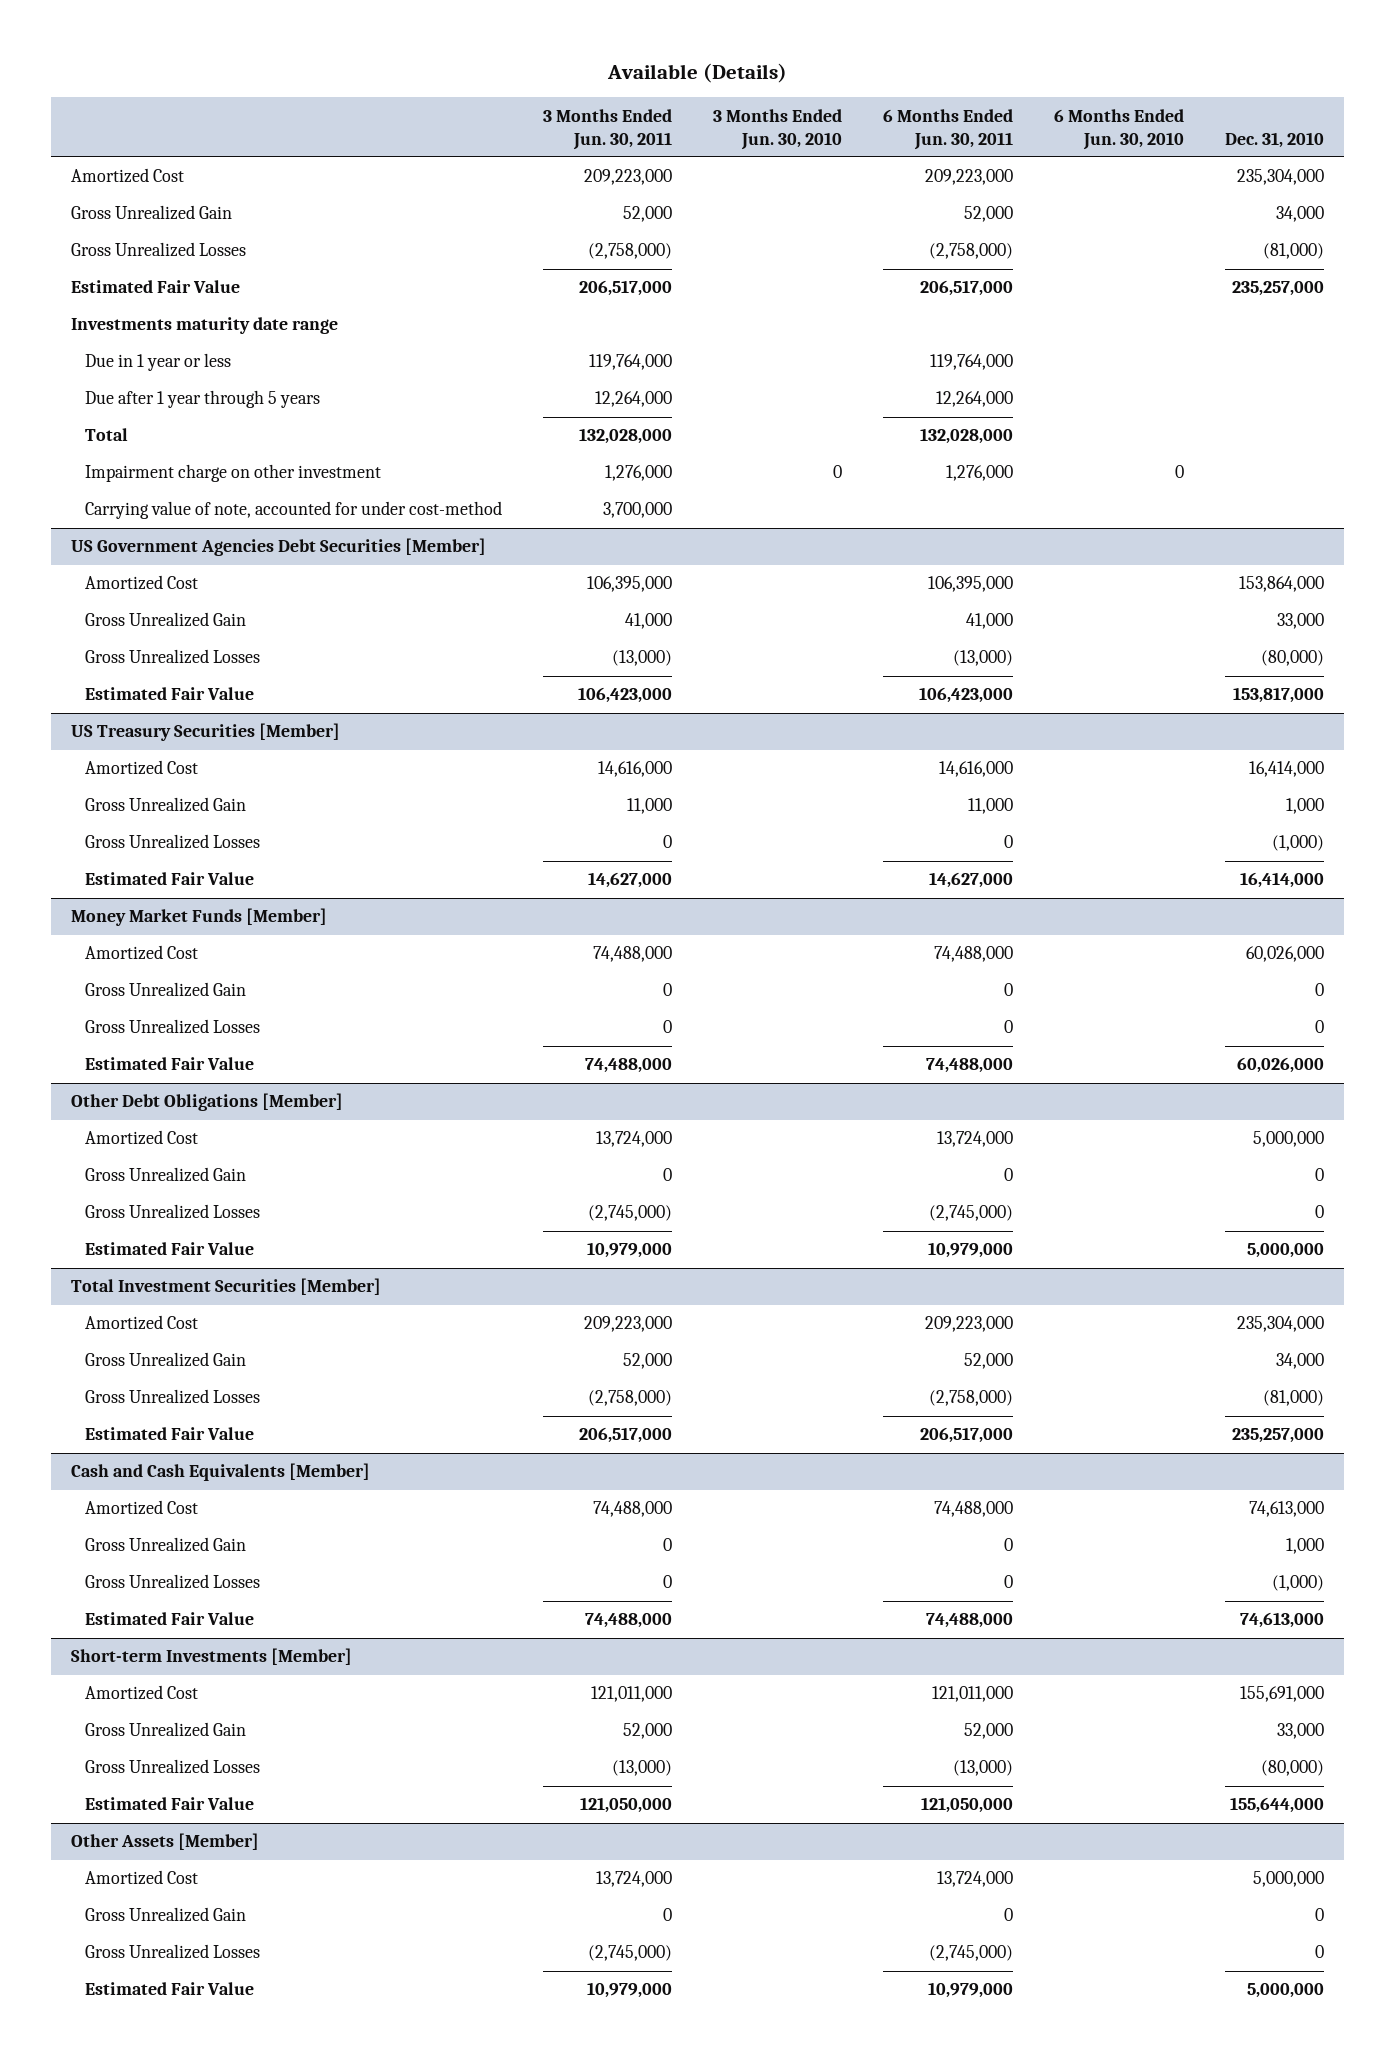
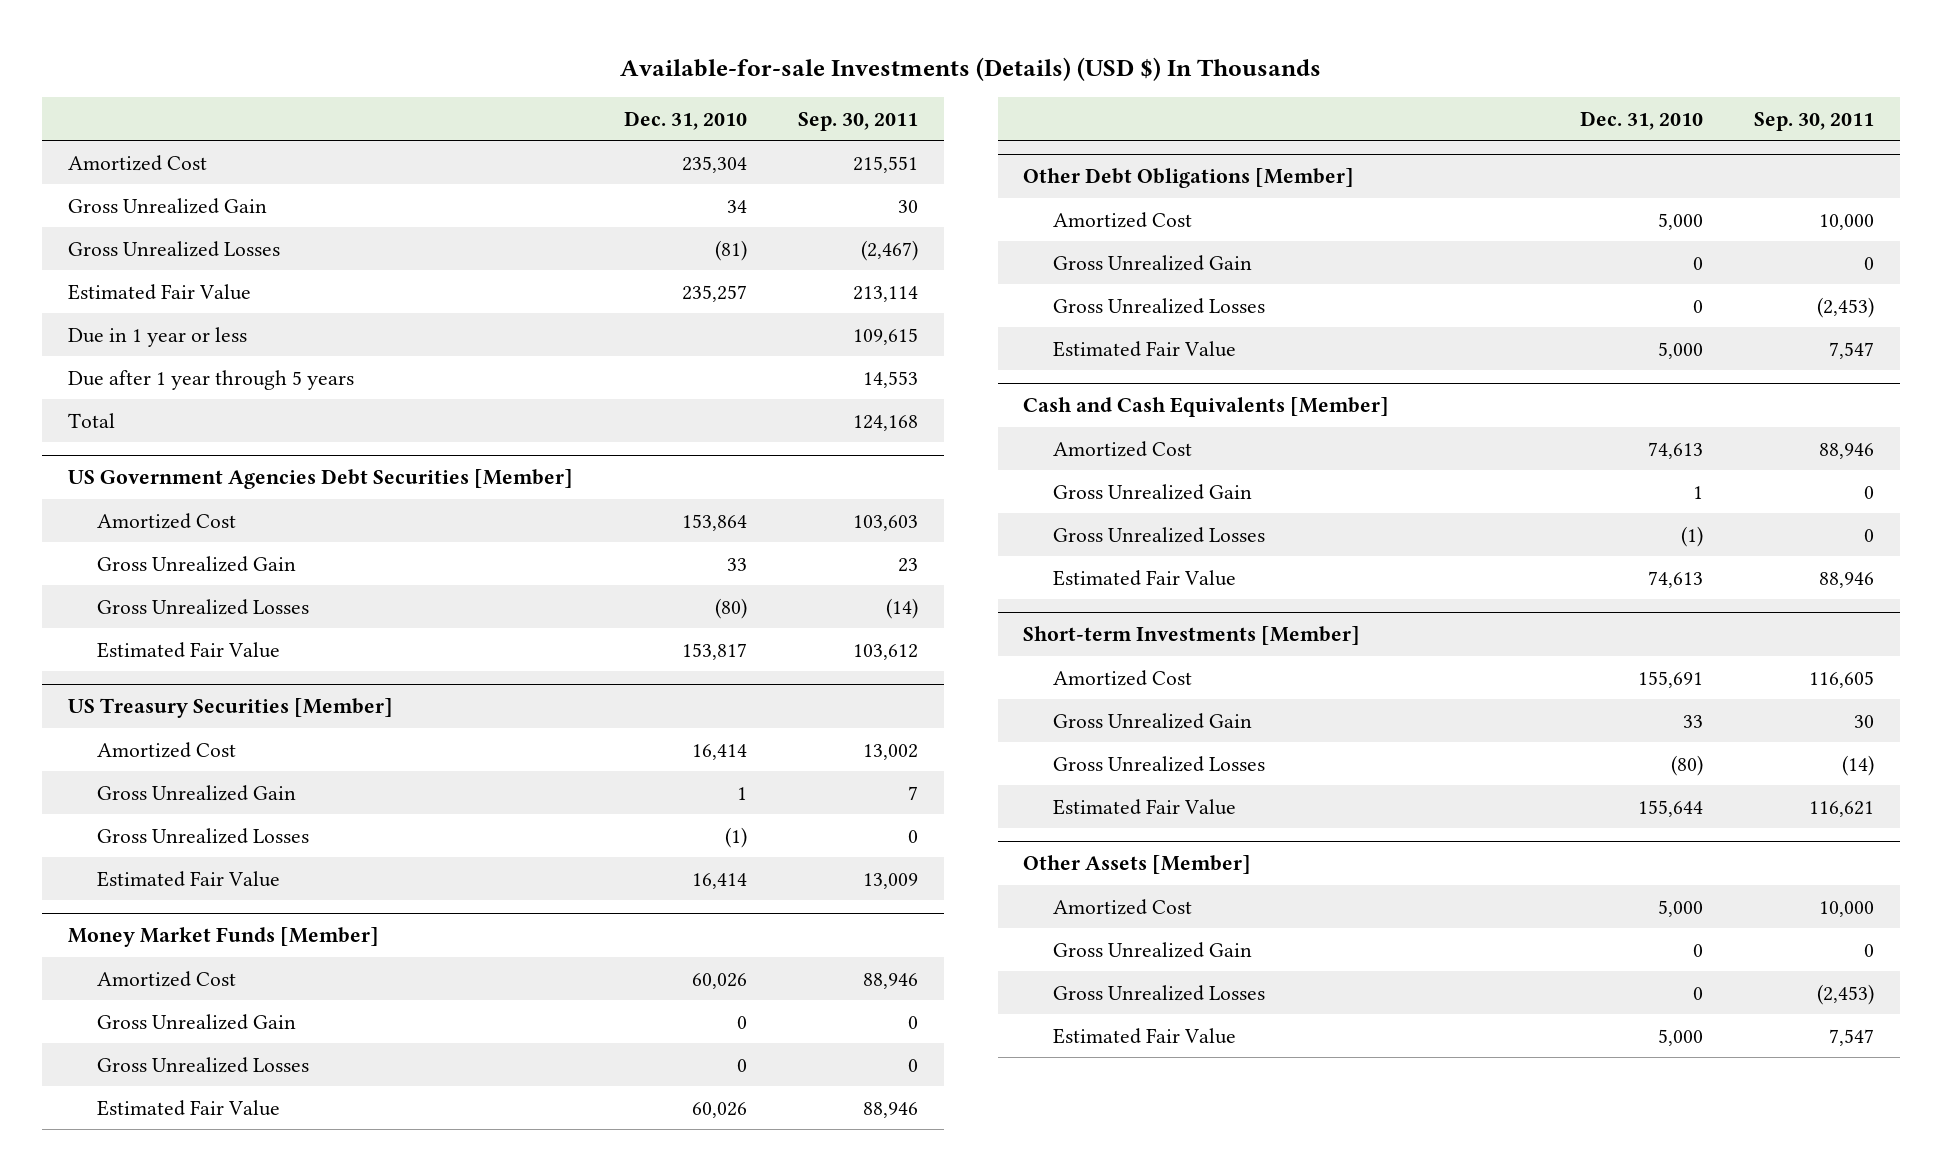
[606,63,787,84] Available (Details) -> [619,56,1321,81] Available-for-sale Investments (Details) (USD $) In Thousands
[542,108,672,150] 3 Months Ended Jun. 30, 2011 -> none
[712,108,842,150] 3 Months Ended Jun. 30, 2010 -> none
[882,108,1013,150] 6 Months Ended Jun. 30, 2011 -> none
[1053,108,1184,150] 6 Months Ended Jun. 30, 2010 -> none
none -> [798,111,919,131] Sep. 30, 2011
[71,317,339,335] Investments maturity date range -> none
[1236,169,1324,186] 235,304,000 -> [681,155,747,173] 235,304
[1275,206,1324,223] 34,000 -> [726,199,747,213] 34
[1262,243,1324,260] (81,000) -> [714,239,747,261] (81)
[1231,281,1324,297] 235,257,000 -> [681,284,747,302] 235,257
[84,464,381,483] Impairment charge on other investment -> none
[84,501,502,520] Carrying value of note, accounted for under cost-method -> none
[1238,576,1324,593] 153,864,000 -> [681,513,747,531] 153,864
[1276,613,1324,630] 33,000 -> [726,557,747,571] 33
[1260,650,1324,667] (80,000) -> [714,597,747,619] (80)
[1232,687,1324,704] 153,817,000 -> [681,642,747,660] 153,817
[1248,761,1324,778] 16,414,000 -> [691,743,747,760] 16,414
[1285,798,1324,815] 1,000 -> [736,786,747,800] 1
[1271,835,1324,852] (1,000) -> [724,826,747,848] (1)
[1239,872,1324,889] 16,414,000 -> [691,872,747,889] 16,414
[1245,946,1324,963] 60,026,000 -> [691,972,747,989] 60,026
[1236,1057,1324,1074] 60,026,000 -> [691,1101,747,1118] 60,026
[1252,1131,1324,1148] 5,000,000 -> [1657,212,1703,230] 5,000
[71,1278,382,1296] Total Investment Securities [Member] -> none
[84,1315,198,1331] Amortized Cost -> none
[84,1352,246,1368] Gross Unrealized Gain -> none
[84,1389,260,1405] Gross Unrealized Losses -> none
[84,1427,254,1441] Estimated Fair Value -> none
[1246,1243,1324,1259] 5,000,000 -> [1657,341,1703,359] 5,000
[1248,1501,1324,1518] 74,613,000 -> [1647,441,1703,459] 74,613
[1285,1538,1324,1555] 1,000 -> [1692,485,1703,499] 1
[1271,1575,1324,1592] (1,000) -> [1680,525,1703,547] (1)
[1239,1612,1324,1629] 74,613,000 -> [1647,570,1703,588] 74,613
[1239,1686,1324,1703] 155,691,000 -> [1637,670,1703,688] 155,691
[1276,1723,1324,1740] 33,000 -> [1682,714,1703,728] 33
[1260,1760,1324,1777] (80,000) -> [1670,754,1703,776] (80)
[1229,1797,1324,1814] 155,644,000 -> [1637,799,1703,817] 155,644
[1252,1871,1324,1888] 5,000,000 -> [1657,899,1703,917] 5,000
[1246,1983,1324,1999] 5,000,000 -> [1657,1028,1703,1046] 5,000

